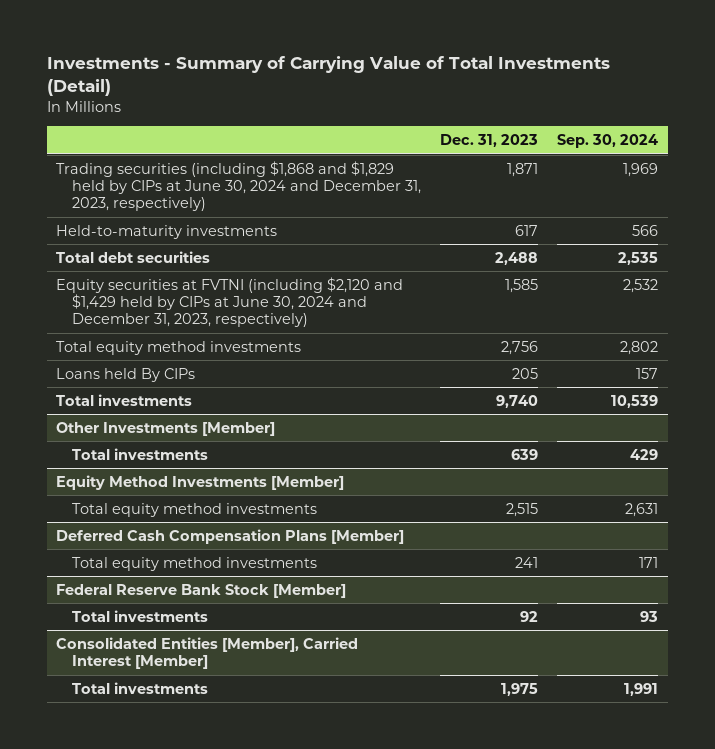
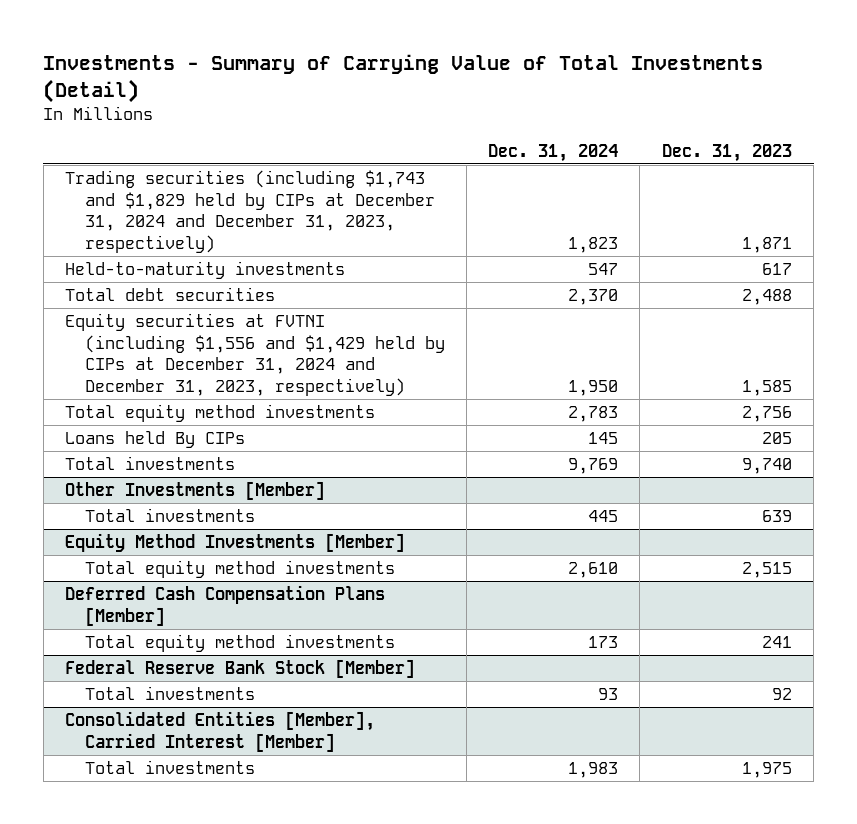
[557,134,659,149] Sep. 30, 2024 -> none
none -> [488,143,619,162] Dec. 31, 2024
[56,160,422,212] Trading securities (including $1,868 and $1,829 held by CIPs at June 30, 2024 and December 31, 2023, respectively) -> [65,170,435,254] Trading securities (including $1,743 and $1,829 held by CIPs at December 31, 2024 and December 31, 2023, respectively)
[56,276,404,328] Equity securities at FVTNI (including $2,120 and $1,429 held by CIPs at June 30, 2024 and December 31, 2023, respectively) -> [65,313,445,397] Equity securities at FVTNI (including $1,556 and $1,429 held by CIPs at December 31, 2024 and December 31, 2023, respectively)

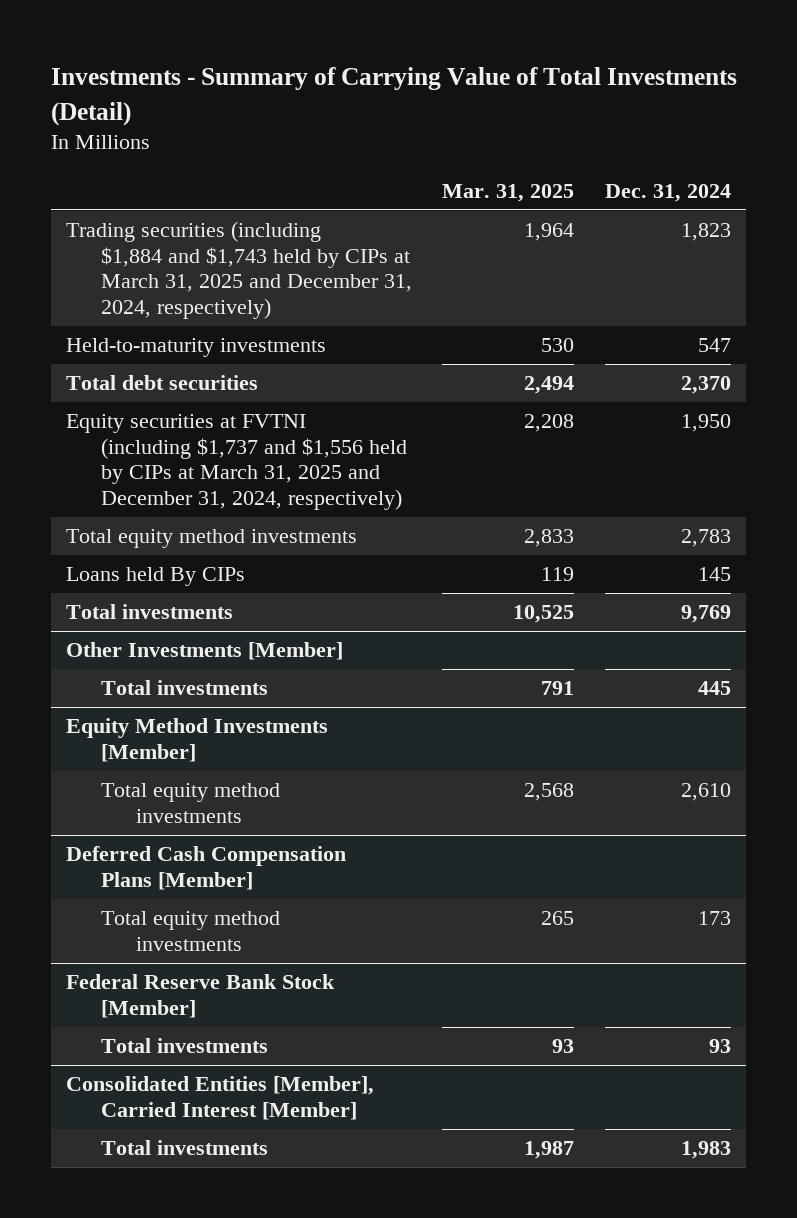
[661,143,792,162] Dec. 31, 2023 -> none
none -> [442,183,575,202] Mar. 31, 2025
[65,170,435,254] Trading securities (including $1,743 and $1,829 held by CIPs at December 31, 2024 and December 31, 2023, respectively) -> [65,221,412,319] Trading securities (including $1,884 and $1,743 held by CIPs at March 31, 2025 and December 31, 2024, respectively)
[65,313,445,397] Equity securities at FVTNI (including $1,556 and $1,429 held by CIPs at December 31, 2024 and December 31, 2023, respectively) -> [65,414,407,510] Equity securities at FVTNI (including $1,737 and $1,556 held by CIPs at March 31, 2025 and December 31, 2024, respectively)

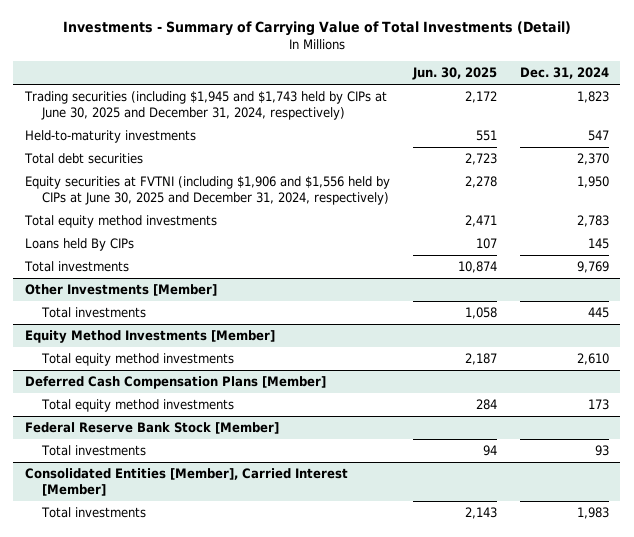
[442,183,575,202] Mar. 31, 2025 -> none
none -> [411,67,497,81] Jun. 30, 2025
[65,221,412,319] Trading securities (including $1,884 and $1,743 held by CIPs at March 31, 2025 and December 31, 2024, respectively) -> [23,91,387,121] Trading securities (including $1,945 and $1,743 held by CIPs at June 30, 2025 and December 31, 2024, respectively)
[65,414,407,510] Equity securities at FVTNI (including $1,737 and $1,556 held by CIPs at March 31, 2025 and December 31, 2024, respectively) -> [24,176,390,206] Equity securities at FVTNI (including $1,906 and $1,556 held by CIPs at June 30, 2025 and December 31, 2024, respectively)

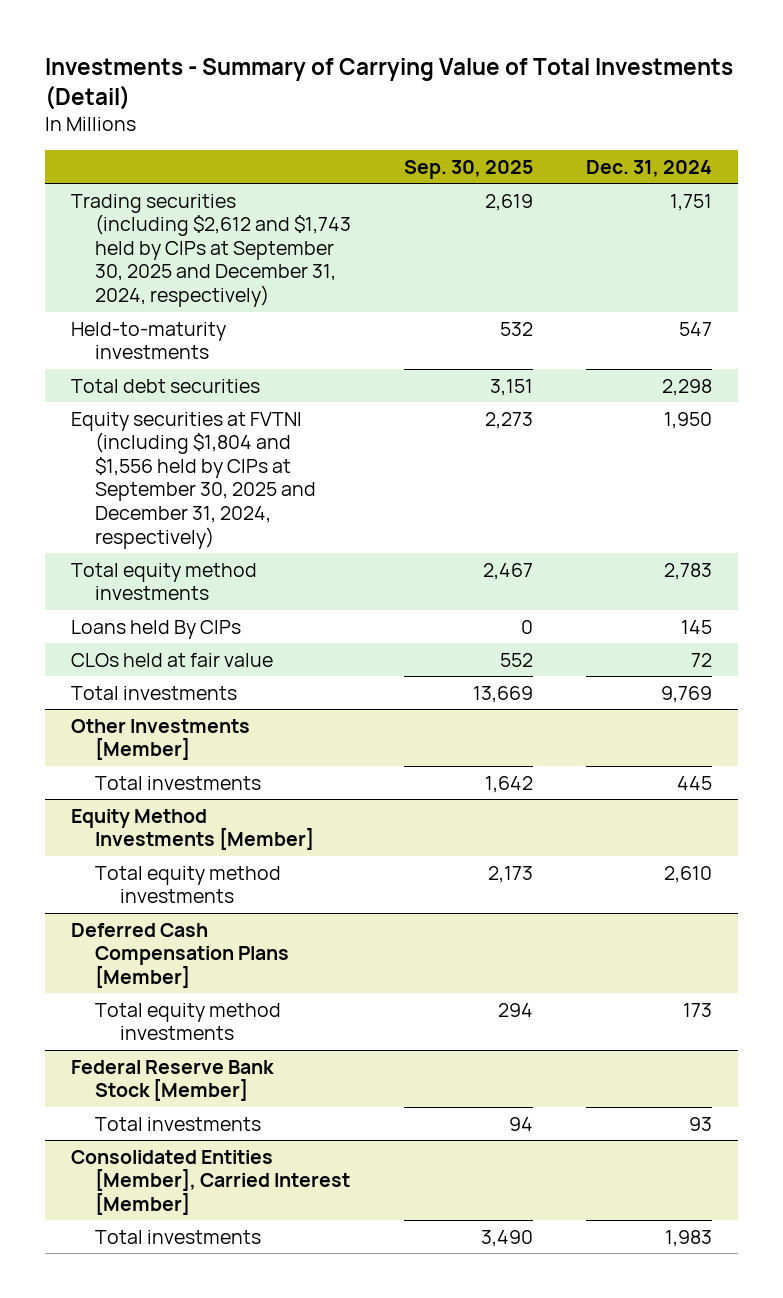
[411,67,497,81] Jun. 30, 2025 -> none
none -> [404,159,534,179] Sep. 30, 2025
[23,91,387,121] Trading securities (including $1,945 and $1,743 held by CIPs at June 30, 2025 and December 31, 2024, respectively) -> [70,193,352,308] Trading securities (including $2,612 and $1,743 held by CIPs at September 30, 2025 and December 31, 2024, respectively)
[576,91,609,104] 1,823 -> [669,193,712,211] 1,751
[576,153,609,166] 2,370 -> [661,378,712,396] 2,298
[24,176,390,206] Equity securities at FVTNI (including $1,906 and $1,556 held by CIPs at June 30, 2025 and December 31, 2024, respectively) -> [70,411,317,549] Equity securities at FVTNI (including $1,804 and $1,556 held by CIPs at September 30, 2025 and December 31, 2024, respectively)
none -> [70,652,273,667] CLOs held at fair value

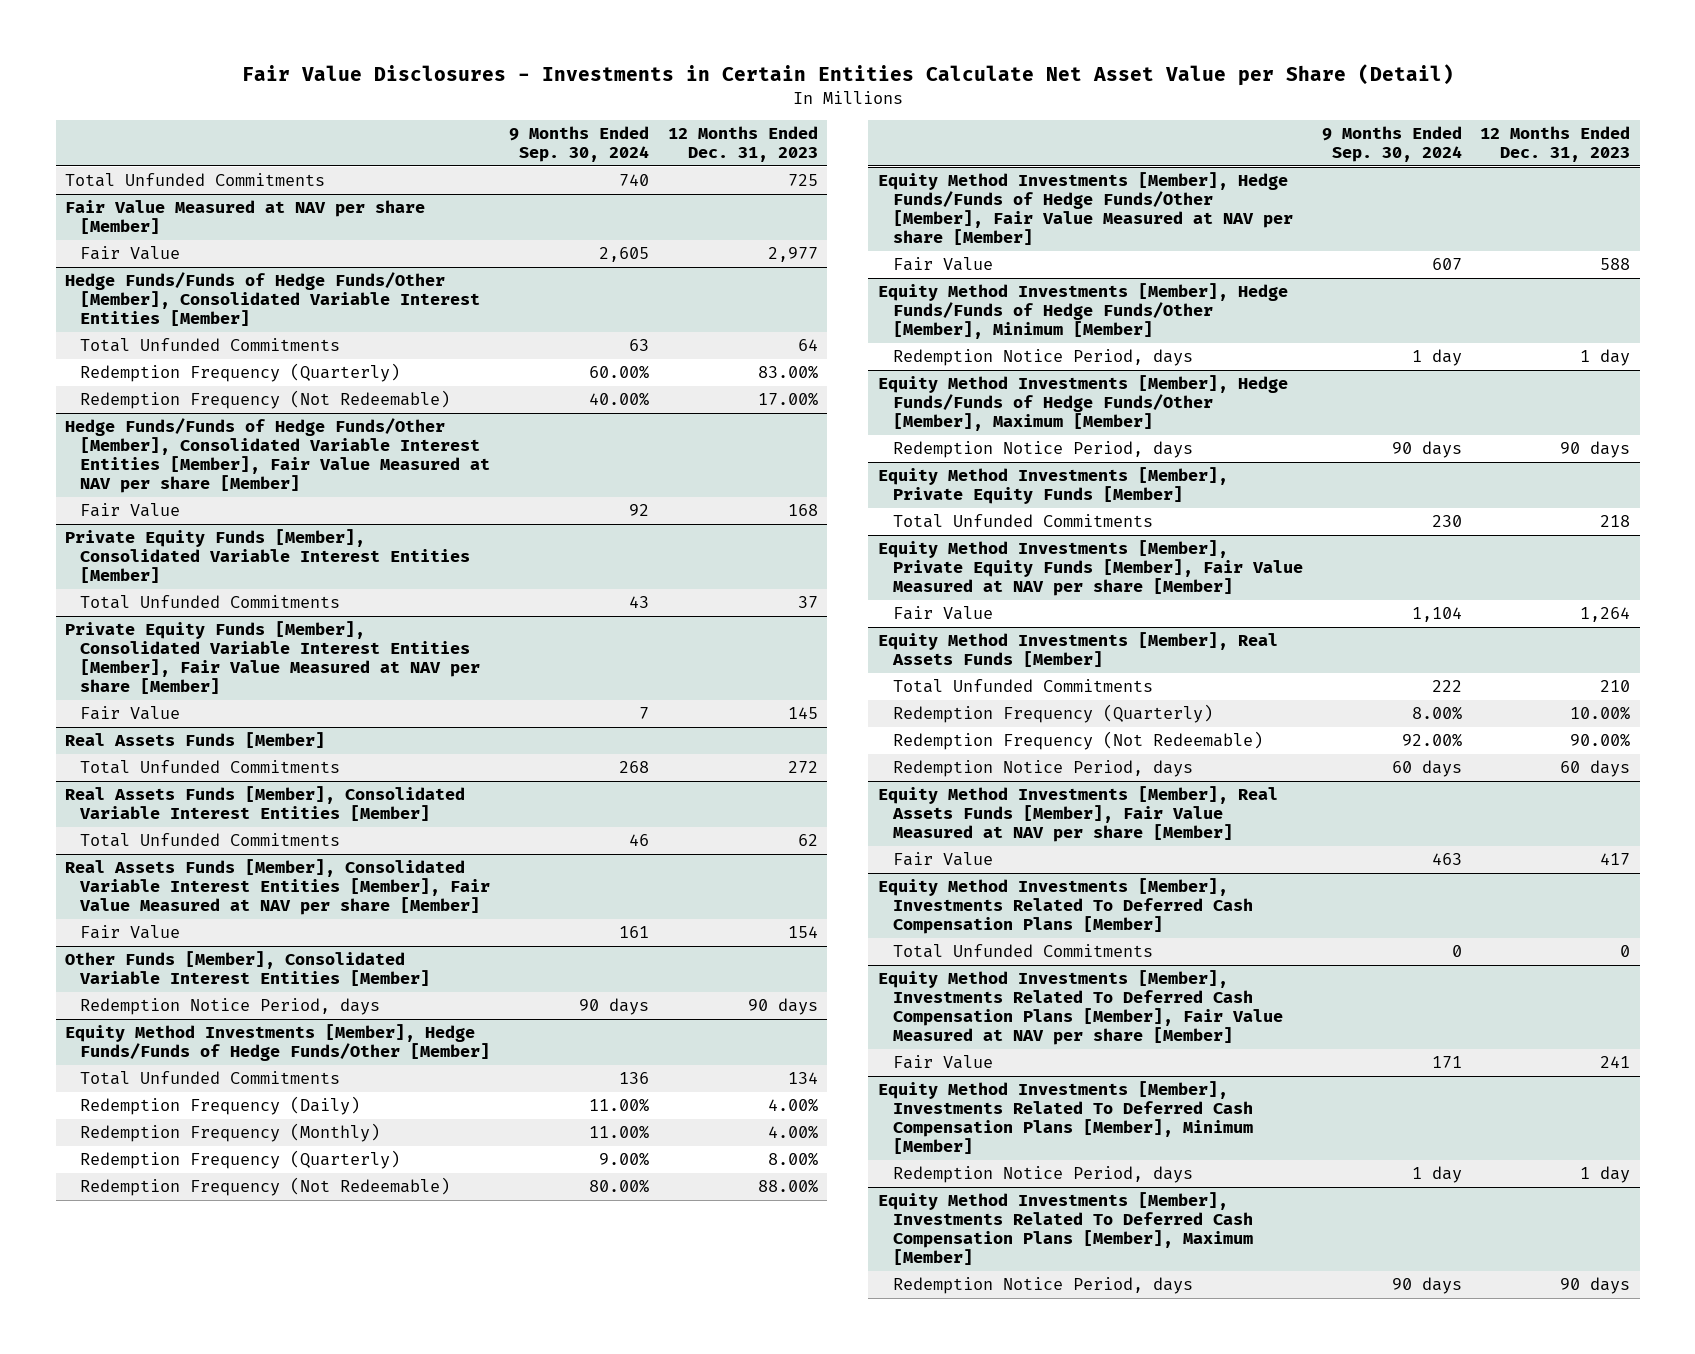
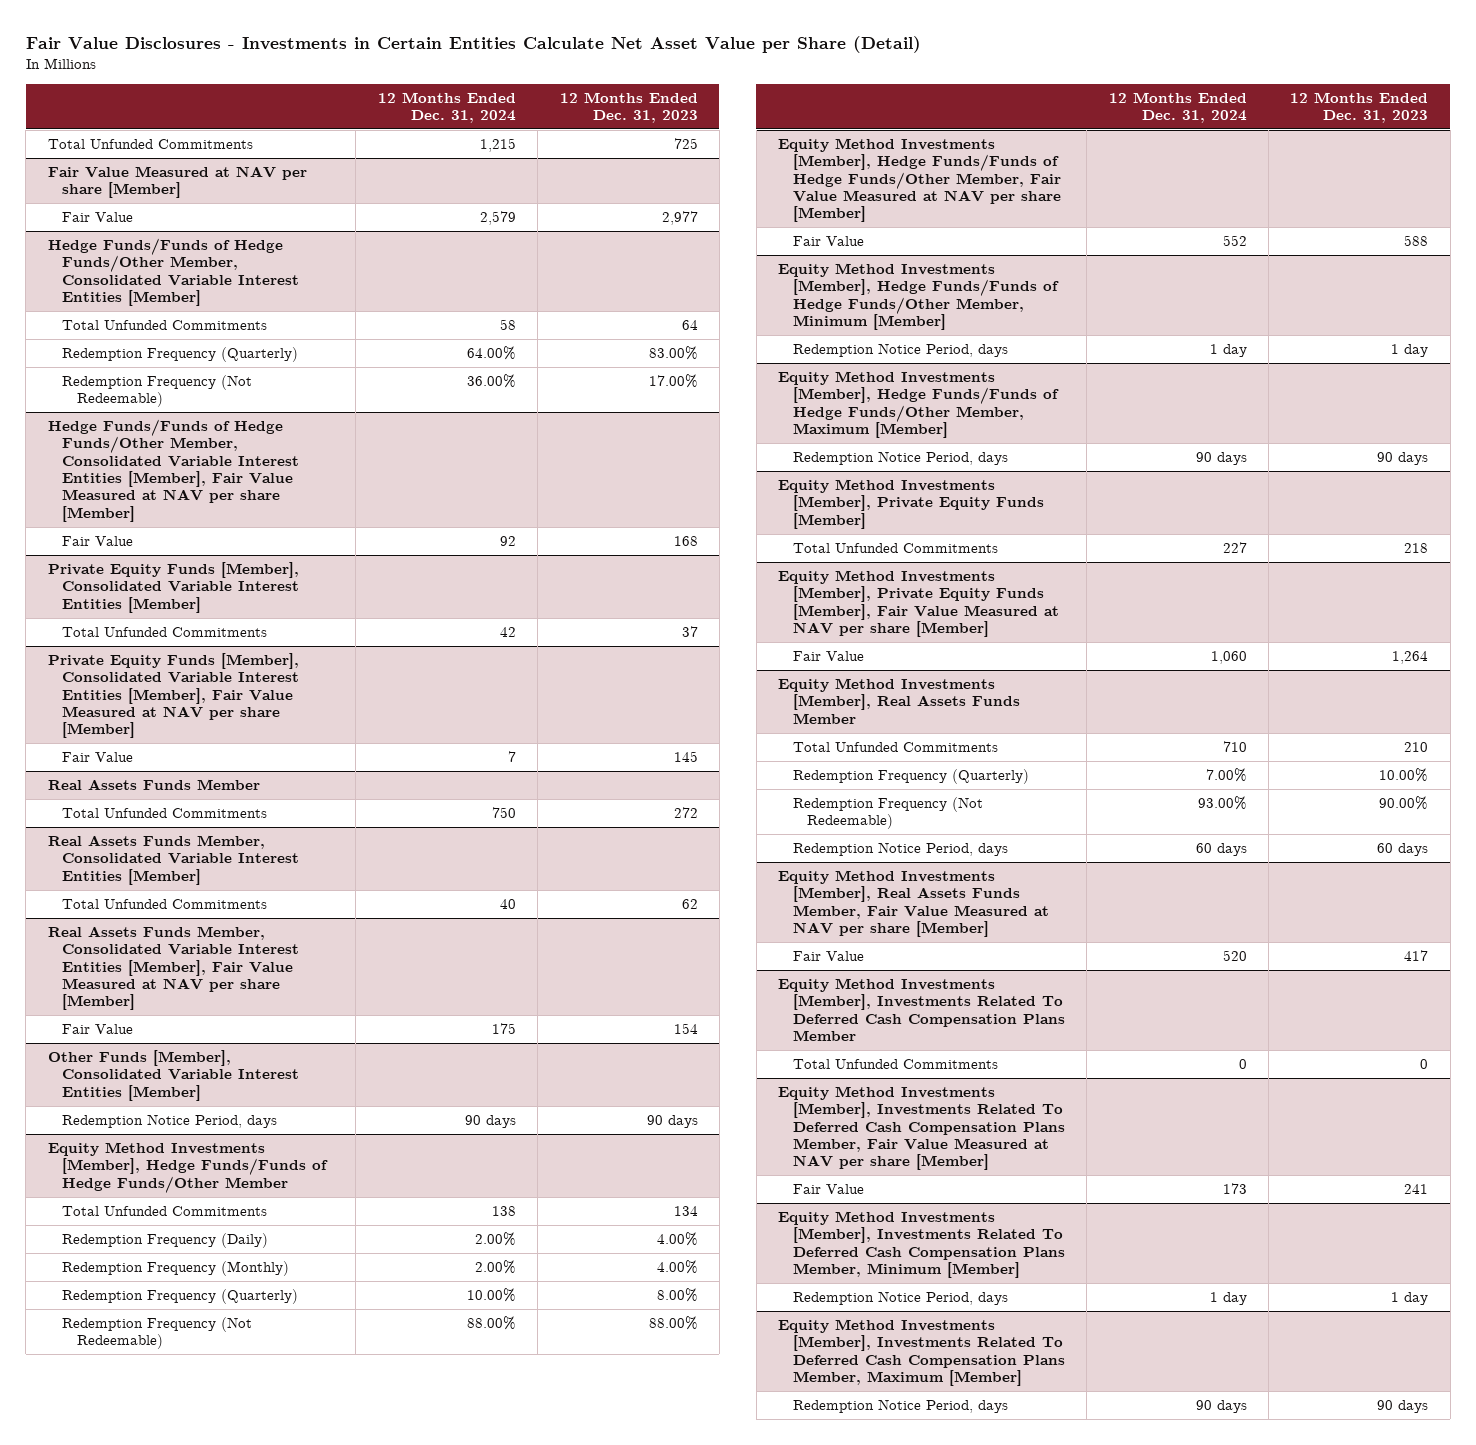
[509,126,650,163] 9 Months Ended Sep. 30, 2024 -> none
none -> [377,91,516,123] 12 Months Ended Dec. 31, 2024
[65,272,481,327] Hedge Funds/Funds of Hedge Funds/Other [Member], Consolidated Variable Interest Entities [Member] -> [47,238,300,307] Hedge Funds/Funds of Hedge Funds/Other Member, Consolidated Variable Interest Entities [Member]
[65,418,491,494] Hedge Funds/Funds of Hedge Funds/Other [Member], Consolidated Variable Interest Entities [Member], Fair Value Measured at NAV per share [Member] -> [47,419,300,522] Hedge Funds/Funds of Hedge Funds/Other Member, Consolidated Variable Interest Entities [Member], Fair Value Measured at NAV per share [Member]
[65,732,326,749] Real Assets Funds [Member] -> [47,779,260,791] Real Assets Funds Member
[65,786,466,822] Real Assets Funds [Member], Consolidated Variable Interest Entities [Member] -> [47,835,300,885] Real Assets Funds Member, Consolidated Variable Interest Entities [Member]
[65,859,491,916] Real Assets Funds [Member], Consolidated Variable Interest Entities [Member], Fair Value Measured at NAV per share [Member] -> [47,926,300,1011] Real Assets Funds Member, Consolidated Variable Interest Entities [Member], Fair Value Measured at NAV per share [Member]
[65,1024,491,1062] Equity Method Investments [Member], Hedge Funds/Funds of Hedge Funds/Other [Member] -> [47,1142,329,1193] Equity Method Investments [Member], Hedge Funds/Funds of Hedge Funds/Other Member
[877,172,1293,246] Equity Method Investments [Member], Hedge Funds/Funds of Hedge Funds/Other [Member], Fair Value Measured at NAV per share [Member] -> [778,138,1061,223] Equity Method Investments [Member], Hedge Funds/Funds of Hedge Funds/Other Member, Fair Value Measured at NAV per share [Member]
[877,283,1288,340] Equity Method Investments [Member], Hedge Funds/Funds of Hedge Funds/Other [Member], Minimum [Member] -> [778,263,1059,331] Equity Method Investments [Member], Hedge Funds/Funds of Hedge Funds/Other Member, Minimum [Member]
[877,375,1288,432] Equity Method Investments [Member], Hedge Funds/Funds of Hedge Funds/Other [Member], Maximum [Member] -> [778,371,1059,439] Equity Method Investments [Member], Hedge Funds/Funds of Hedge Funds/Other Member, Maximum [Member]
[877,632,1278,668] Equity Method Investments [Member], Real Assets Funds [Member] -> [778,678,1020,724] Equity Method Investments [Member], Real Assets Funds Member
[877,786,1278,843] Equity Method Investments [Member], Real Assets Funds [Member], Fair Value Measured at NAV per share [Member] -> [778,870,1049,938] Equity Method Investments [Member], Real Assets Funds Member, Fair Value Measured at NAV per share [Member]
[877,878,1253,935] Equity Method Investments [Member], Investments Related To Deferred Cash Compensation Plans [Member] -> [778,978,1065,1042] Equity Method Investments [Member], Investments Related To Deferred Cash Compensation Plans Member
[877,970,1283,1046] Equity Method Investments [Member], Investments Related To Deferred Cash Compensation Plans [Member], Fair Value Measured at NAV per share [Member] -> [778,1086,1065,1171] Equity Method Investments [Member], Investments Related To Deferred Cash Compensation Plans Member, Fair Value Measured at NAV per share [Member]
[877,1081,1253,1155] Equity Method Investments [Member], Investments Related To Deferred Cash Compensation Plans [Member], Minimum [Member] -> [778,1211,1065,1279] Equity Method Investments [Member], Investments Related To Deferred Cash Compensation Plans Member, Minimum [Member]
[877,1192,1253,1266] Equity Method Investments [Member], Investments Related To Deferred Cash Compensation Plans [Member], Maximum [Member] -> [778,1319,1065,1387] Equity Method Investments [Member], Investments Related To Deferred Cash Compensation Plans Member, Maximum [Member]

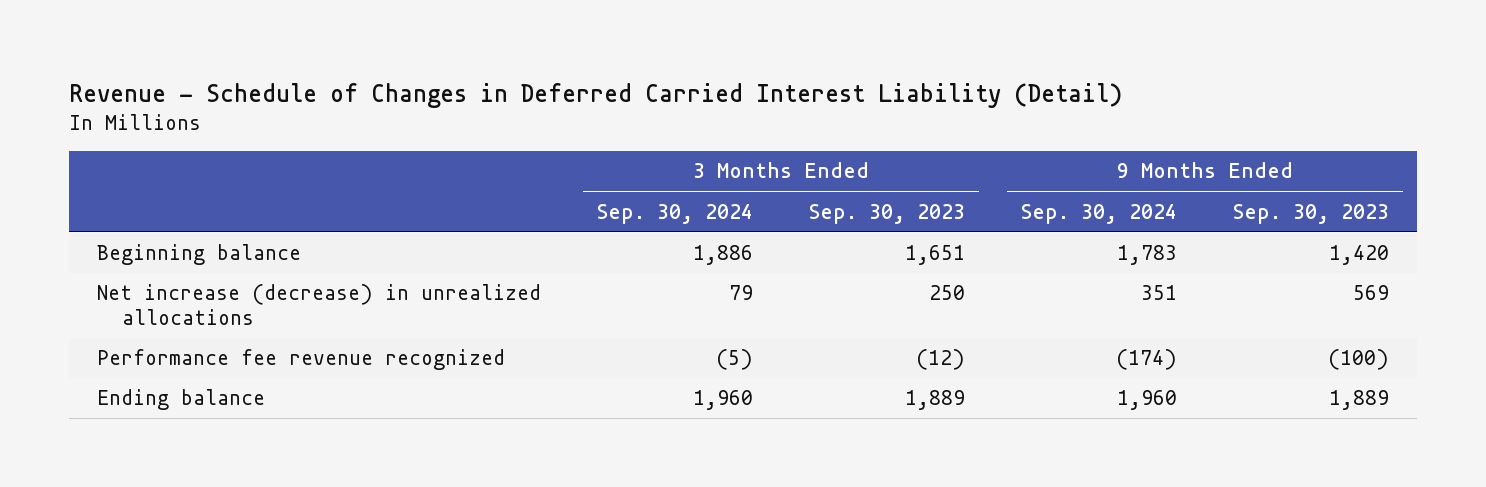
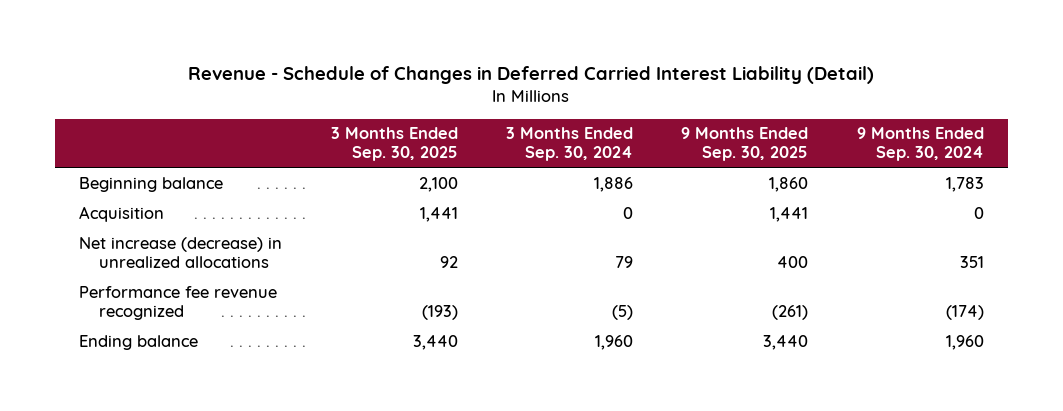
[809,203,966,224] Sep. 30, 2023 -> none
[1232,203,1389,224] Sep. 30, 2023 -> none
none -> [330,127,458,162] 3 Months Ended Sep. 30, 2025
none -> [681,127,809,162] 9 Months Ended Sep. 30, 2025
none -> [79,205,165,222] Acquisition

